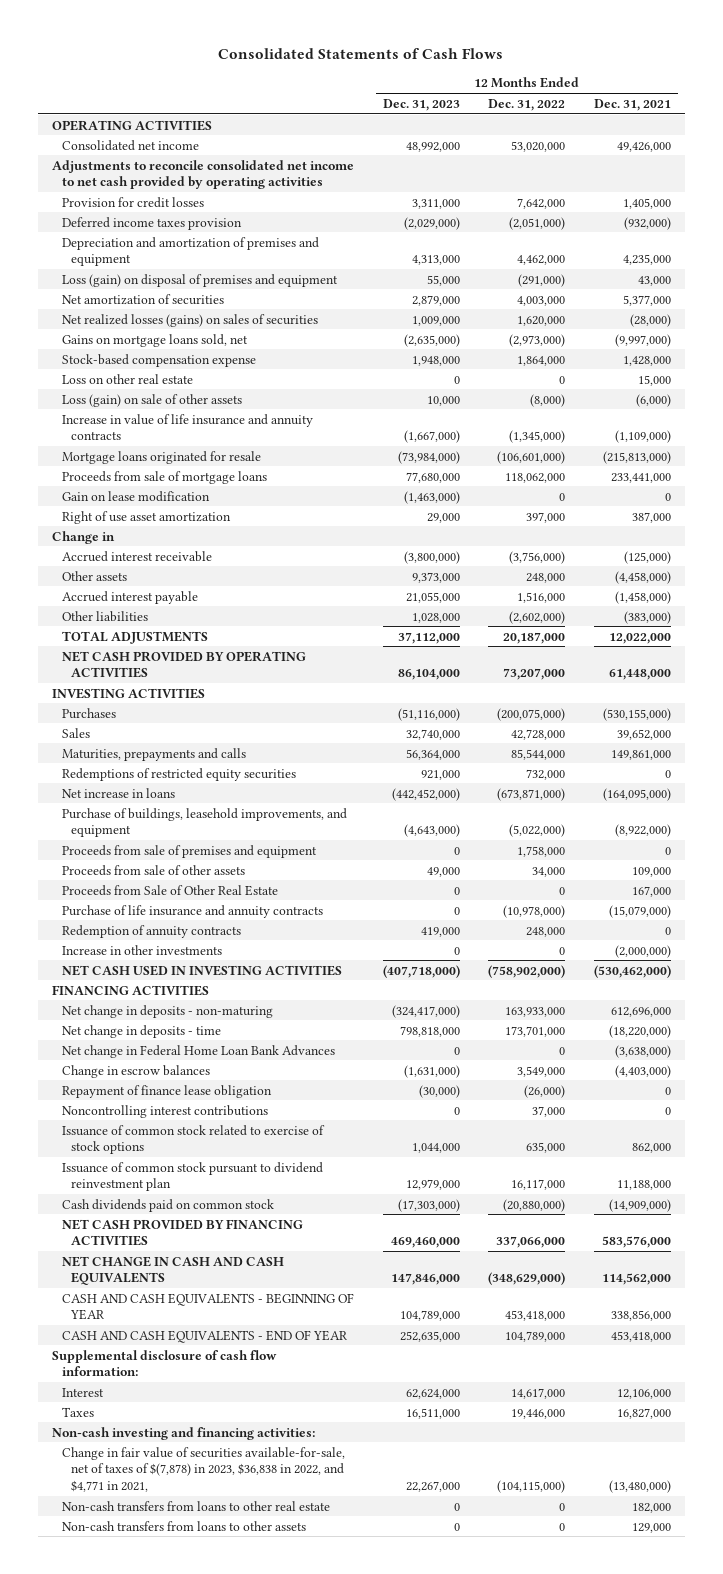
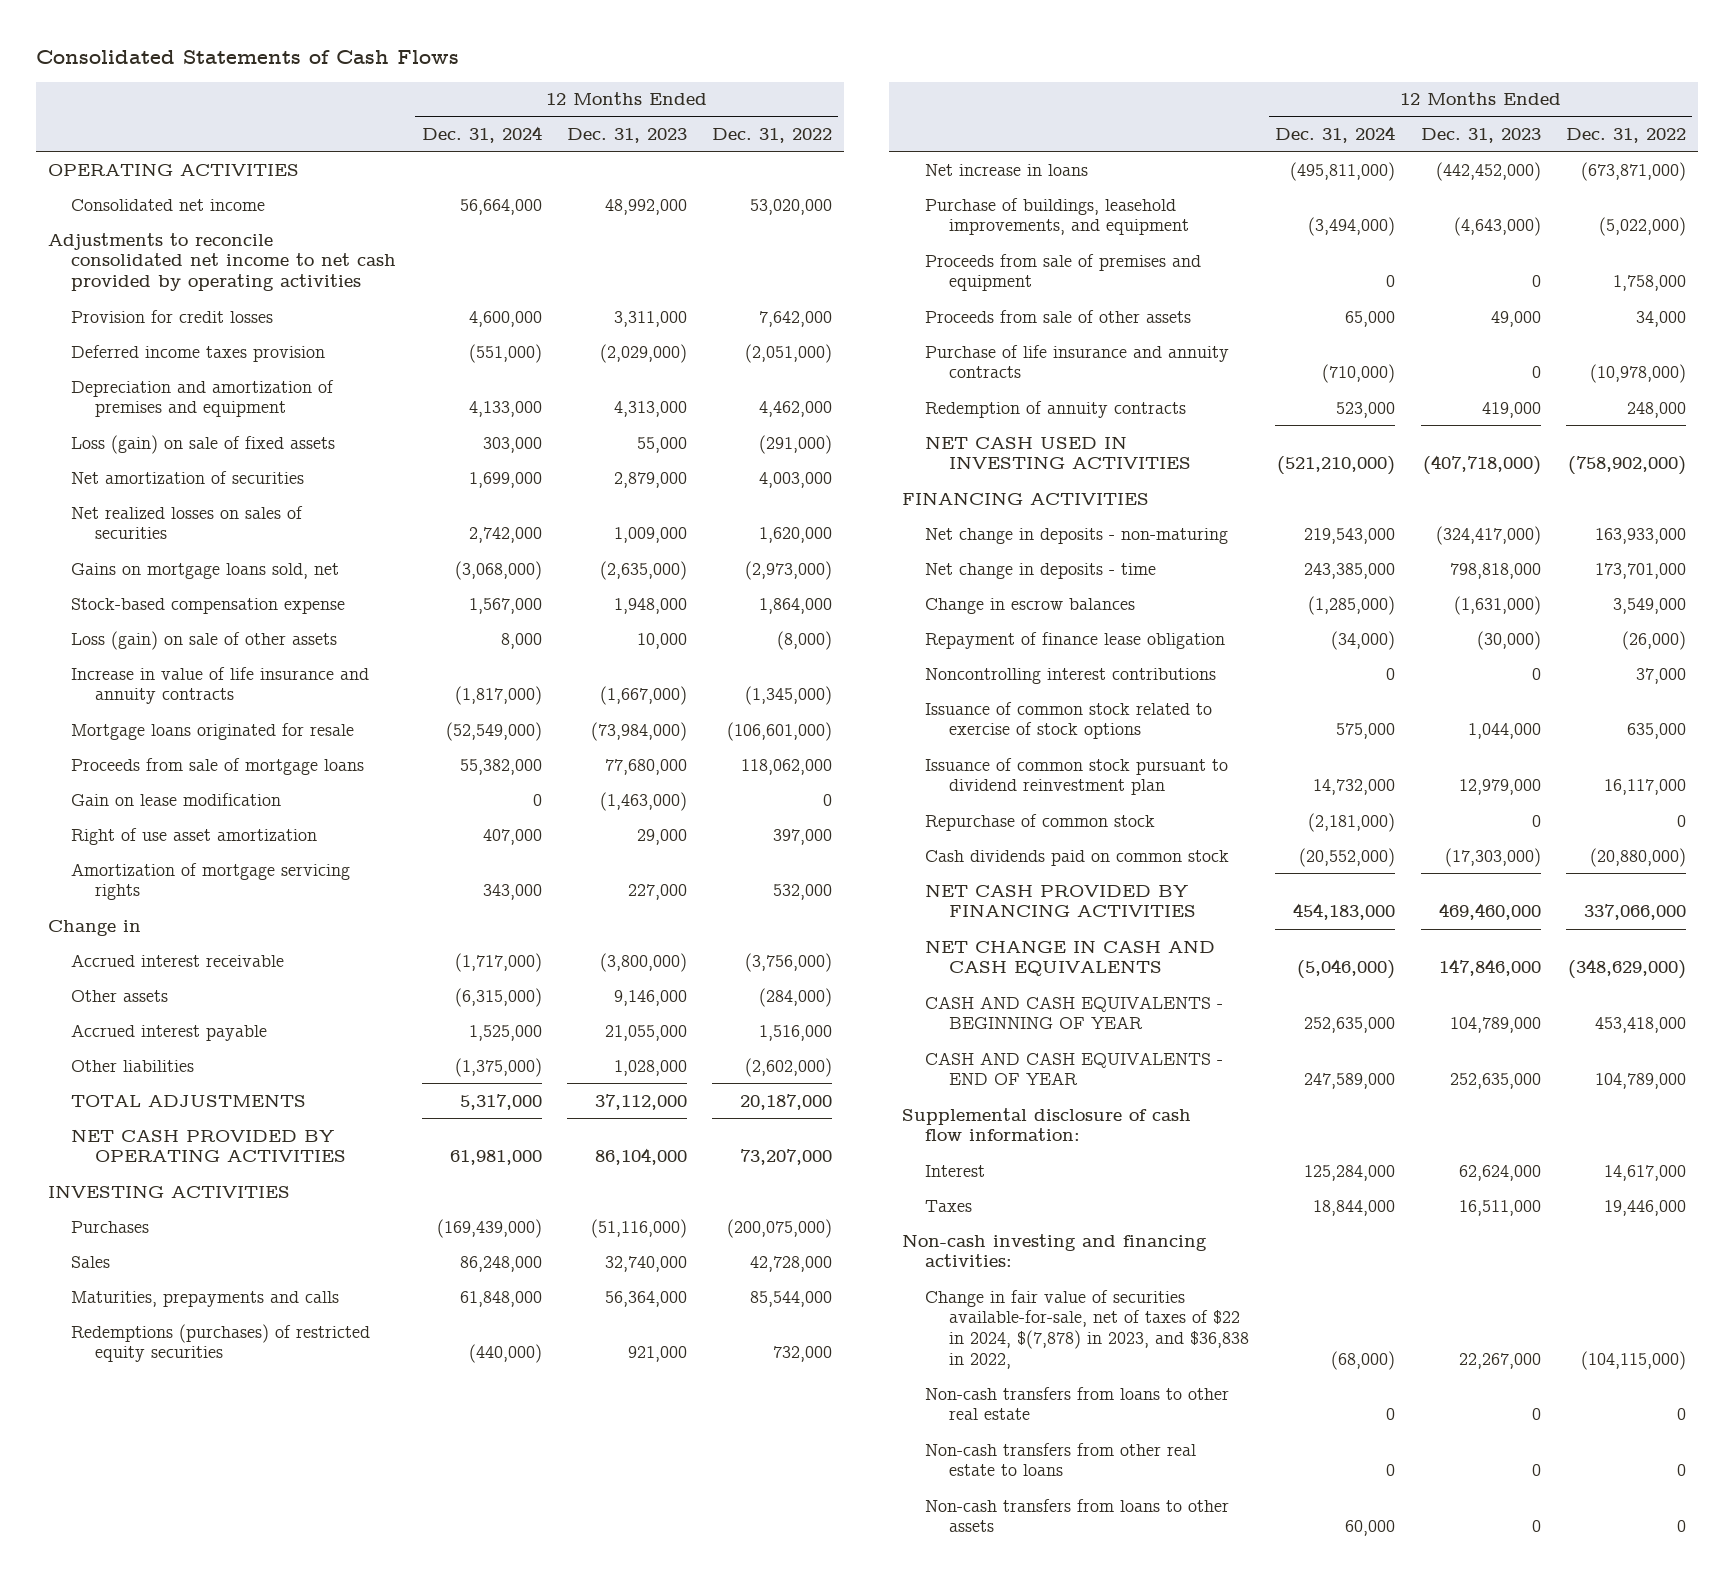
[593,98,671,111] Dec. 31, 2021 -> none
none -> [421,126,542,144] Dec. 31, 2024
[61,273,338,287] Loss (gain) on disposal of premises and equipment -> [71,434,336,454] Loss (gain) on sale of fixed assets
[61,313,318,327] Net realized losses (gains) on sales of securities -> [71,505,304,540] Net realized losses on sales of securities
[61,373,193,384] Loss on other real estate -> none
none -> [71,862,351,901] Amortization of mortgage servicing rights
[411,571,460,583] 9,373,000 -> [613,989,687,1006] 9,146,000
[526,572,566,583] 248,000 -> [758,987,832,1007] (284,000)
[61,767,296,781] Redemptions of restricted equity securities -> [71,1323,371,1363] Redemptions (purchases) of restricted equity securities
[61,884,278,896] Proceeds from Sale of Other Real Estate -> none
[61,944,222,955] Increase in other investments -> none
[61,1044,335,1058] Net change in Federal Home Loan Bank Advances -> none
none -> [925,813,1156,831] Repurchase of common stock
[61,1446,345,1492] Change in fair value of securities available-for-sale, net of taxes of $(7,878) in 2023, $36,838 in 2022, and $4,771 in 2021, -> [925,1289,1249,1370] Change in fair value of securities available-for-sale, net of taxes of $22 in 2024, $(7,878) in 2023, and $36,838 in 2022,
none -> [925,1442,1197,1477] Non-cash transfers from other real estate to loans

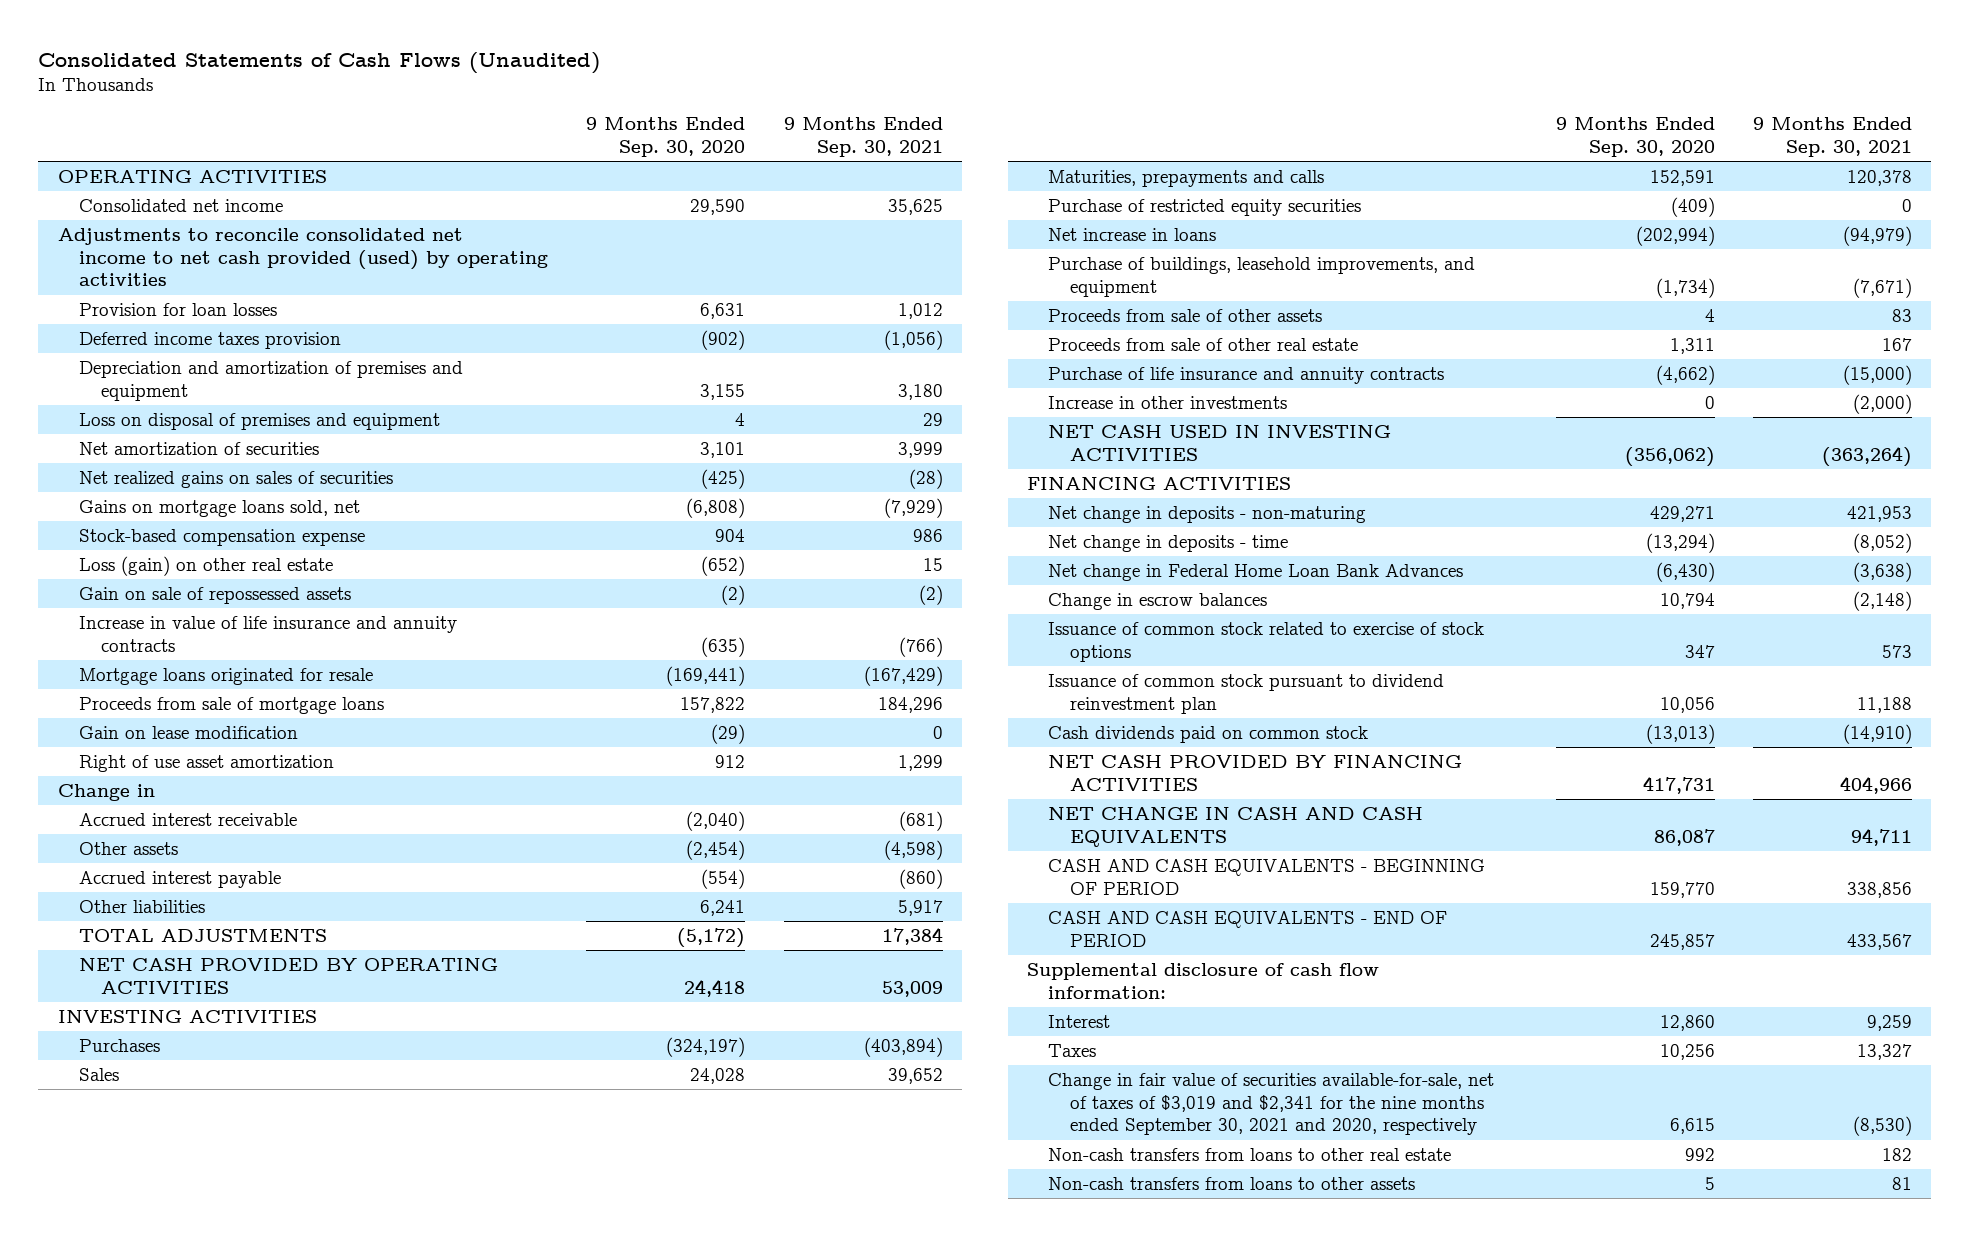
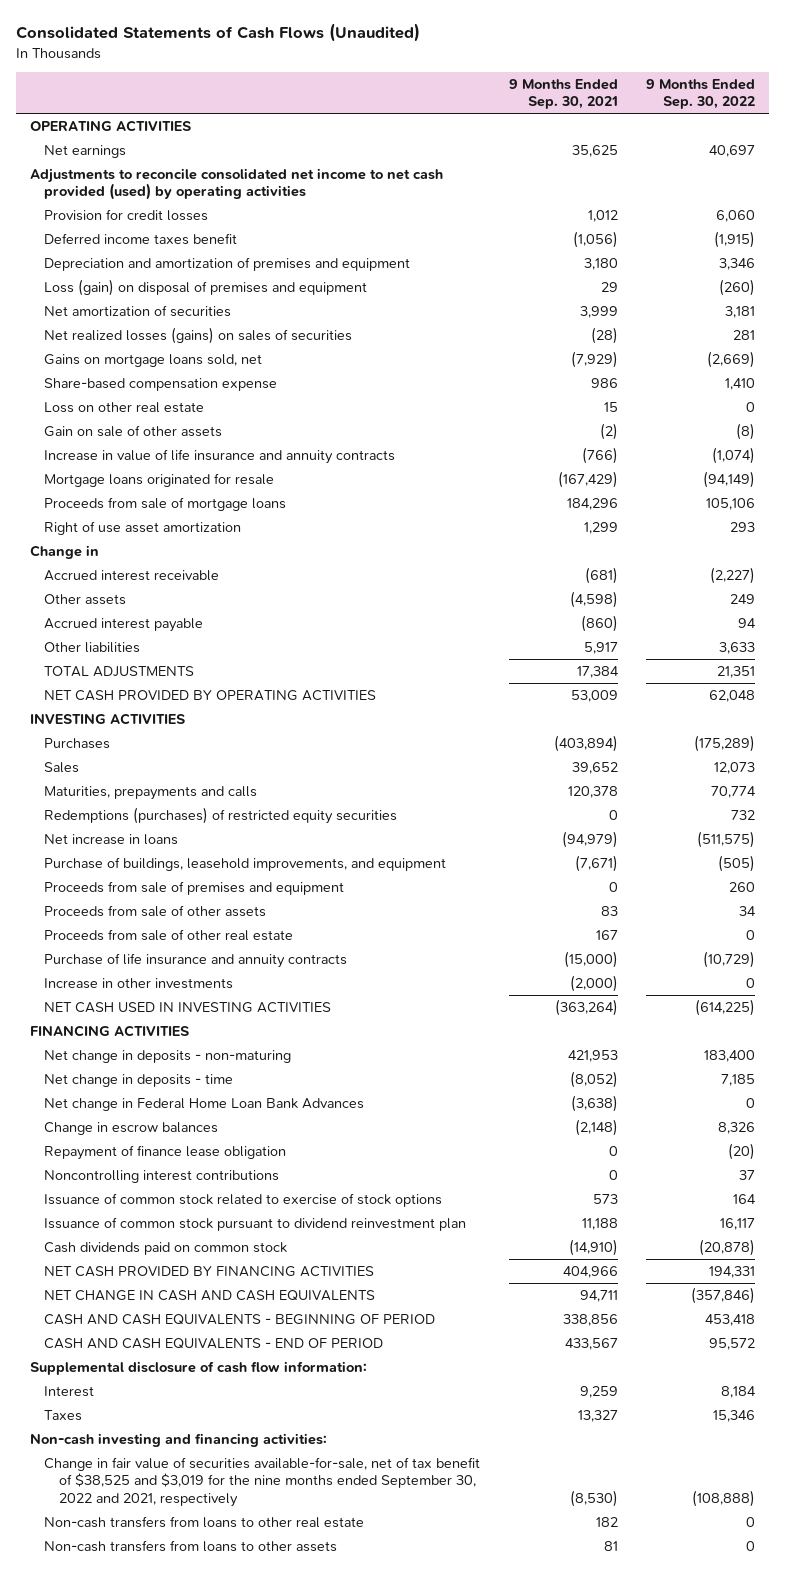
[586,117,746,158] 9 Months Ended Sep. 30, 2020 -> none
none -> [646,78,756,110] 9 Months Ended Sep. 30, 2022
[79,198,284,212] Consolidated net income -> [44,144,127,158] Net earnings
[79,302,278,316] Provision for loan losses -> [44,208,209,221] Provision for credit losses
[79,331,342,349] Deferred income taxes provision -> [44,232,238,245] Deferred income taxes benefit
[79,412,441,430] Loss on disposal of premises and equipment -> [44,278,368,296] Loss (gain) on disposal of premises and equipment
[79,470,394,488] Net realized gains on sales of securities -> [44,326,353,344] Net realized losses (gains) on sales of securities
[79,528,366,546] Stock-based compensation expense -> [44,377,278,391] Share-based compensation expense
[79,555,334,576] Loss (gain) on other real estate -> [44,401,205,413] Loss on other real estate
[79,586,352,604] Gain on sale of repossessed assets -> [44,424,223,437] Gain on sale of other assets
[79,725,299,739] Gain on lease modification -> none
[1048,198,1362,216] Purchase of restricted equity securities -> [44,806,398,824] Redemptions (purchases) of restricted equity securities
none -> [44,880,345,895] Proceeds from sale of premises and equipment
none -> [44,1144,287,1160] Repayment of finance lease obligation
none -> [44,1169,280,1183] Noncontrolling interest contributions
none -> [29,1432,327,1447] Non-cash investing and financing activities:
[1048,1072,1495,1136] Change in fair value of securities available-for-sale, net of taxes of $3,019 and $2,341 for the nine months ended September 30, 2021 and 2020, respectively -> [44,1456,481,1507] Change in fair value of securities available-for-sale, net of tax benefit of $38,525 and $3,019 for the nine months ended September 30, 2022 and 2021, respectively

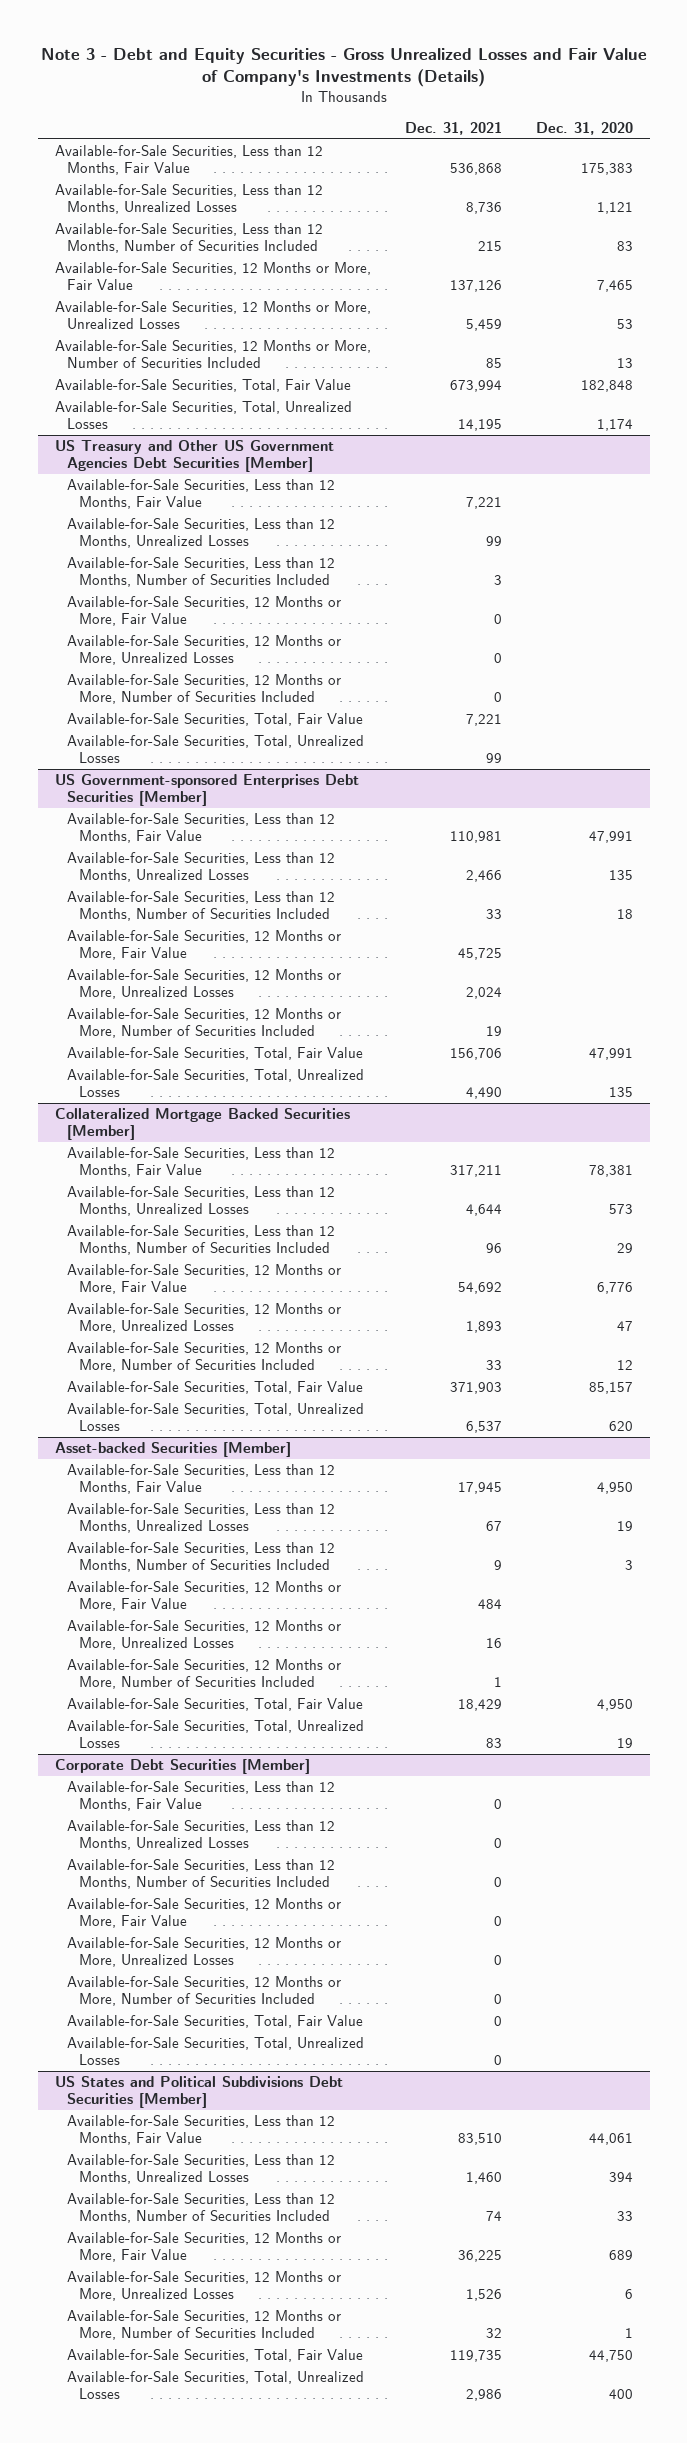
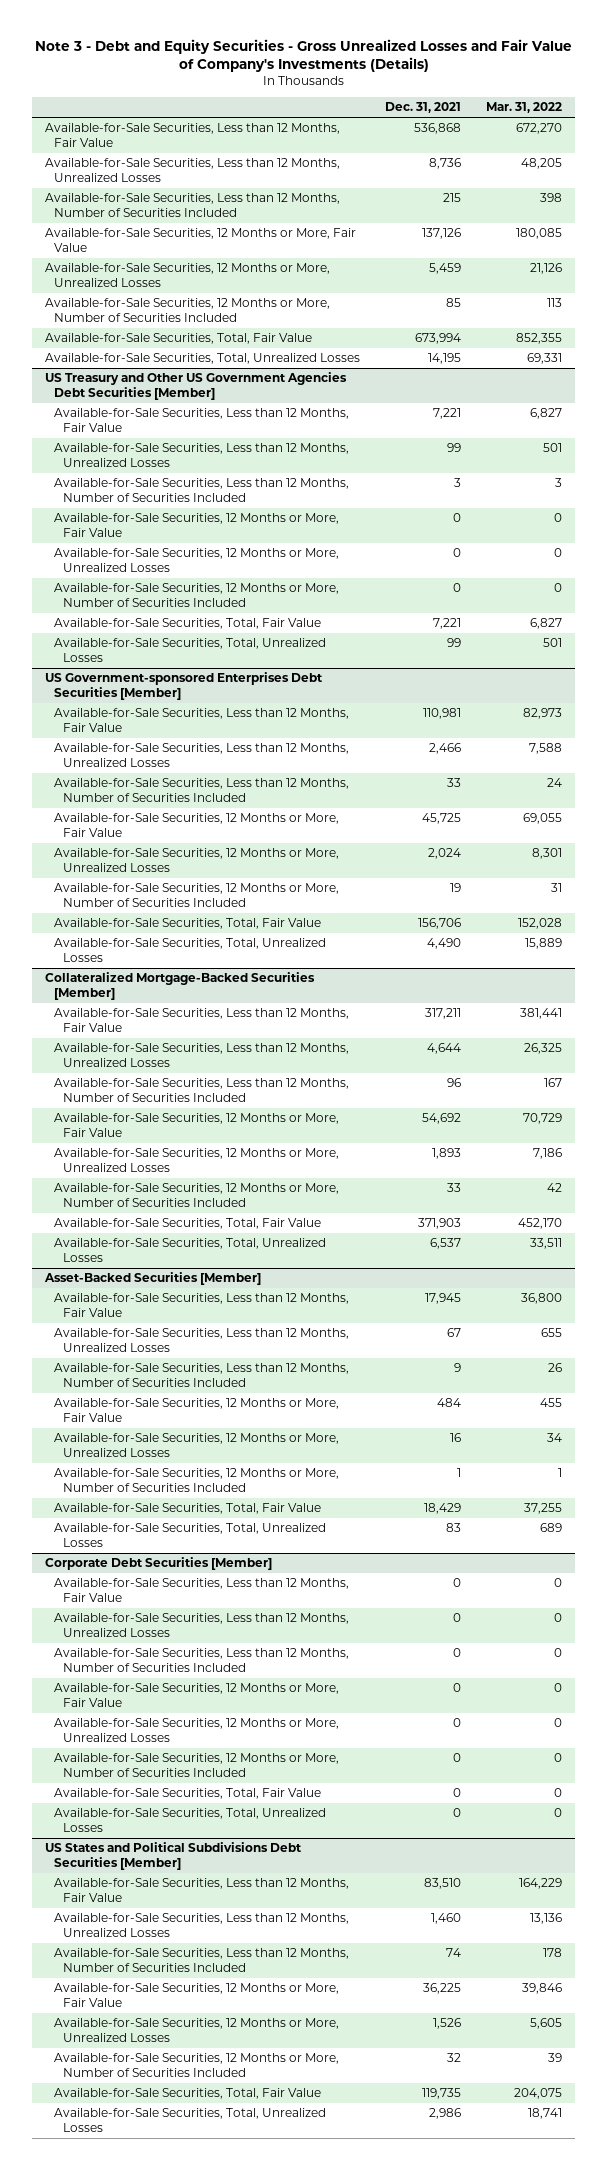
[535,121,633,135] Dec. 31, 2020 -> none
none -> [486,102,563,114] Mar. 31, 2022
[54,1108,350,1140] Collateralized Mortgage Backed Securities [Member] -> [44,972,315,1001] Collateralized Mortgage-Backed Securities [Member]
[54,1442,291,1458] Asset-backed Securities [Member] -> [43,1272,261,1286] Asset-Backed Securities [Member]

